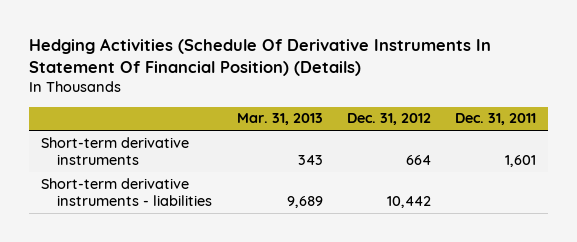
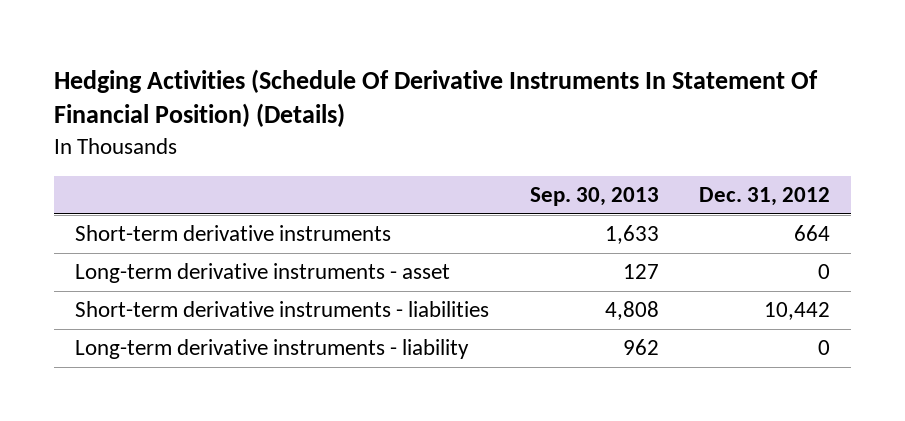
[236,113,323,126] Mar. 31, 2013 -> none
[454,113,536,126] Dec. 31, 2011 -> none
none -> [529,187,659,207] Sep. 30, 2013
none -> [74,263,450,284] Long-term derivative instruments - asset
none -> [74,339,469,360] Long-term derivative instruments - liability

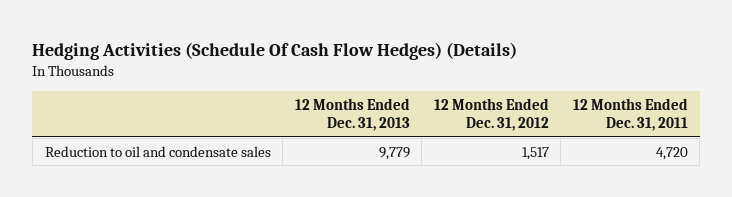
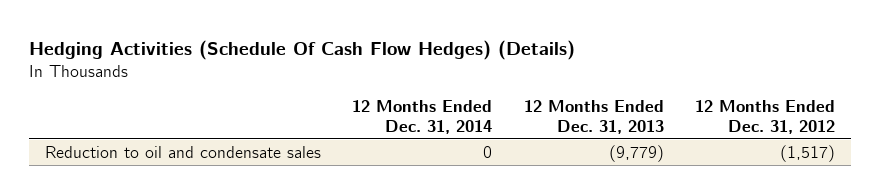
[572,98,688,132] 12 Months Ended Dec. 31, 2011 -> none
none -> [352,99,493,134] 12 Months Ended Dec. 31, 2014
[378,146,410,160] 9,779 -> [608,145,664,163] (9,779)
[521,146,549,160] 1,517 -> [779,145,835,163] (1,517)

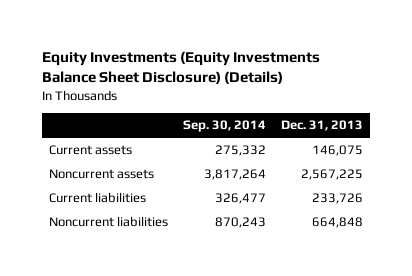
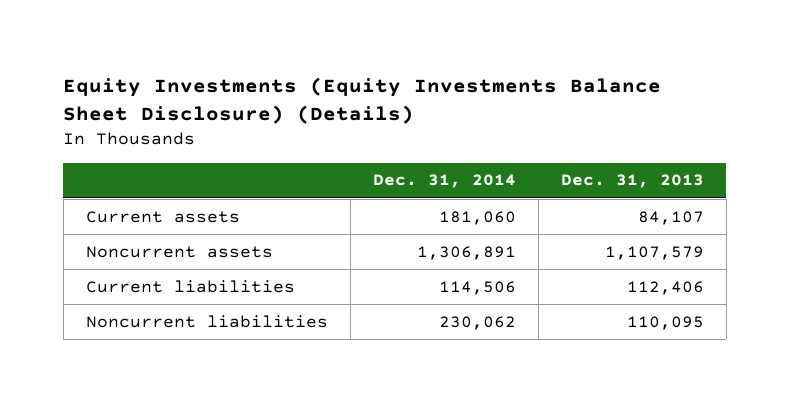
[183,120,267,133] Sep. 30, 2014 -> none
none -> [372,174,516,189] Dec. 31, 2014
[311,145,363,157] 146,075 -> [637,210,704,225] 84,107
[300,169,363,181] 2,567,225 -> [604,245,704,260] 1,107,579
[311,193,363,205] 233,726 -> [626,280,704,295] 112,406
[311,217,363,229] 664,848 -> [626,315,704,330] 110,095

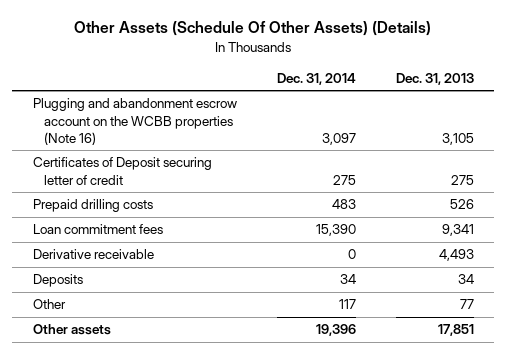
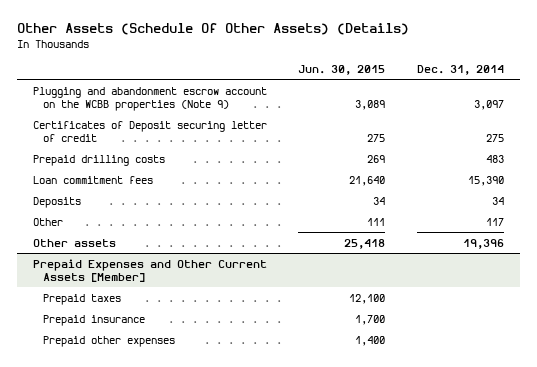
[395,72,474,85] Dec. 31, 2013 -> none
none -> [298,64,386,75] Jun. 30, 2015
[32,98,237,145] Plugging and abandonment escrow account on the WCBB properties (Note 16) -> [32,86,267,111] Plugging and abandonment escrow account on the WCBB properties (Note 9)
[32,249,154,260] Derivative receivable -> none
none -> [32,258,267,282] Prepaid Expenses and Other Current Assets [Member]
none -> [42,293,121,305] Prepaid taxes
none -> [42,314,145,326] Prepaid insurance
none -> [42,335,175,347] Prepaid other expenses

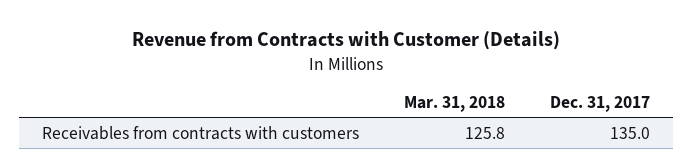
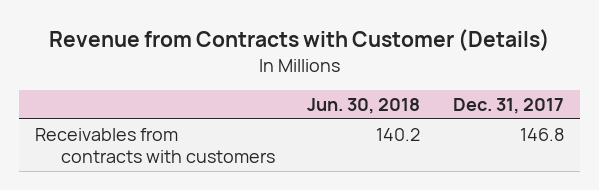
[404,95,506,112] Mar. 31, 2018 -> none
none -> [307,97,421,114] Jun. 30, 2018
[610,126,651,139] 135.0 -> [519,128,564,142] 146.8

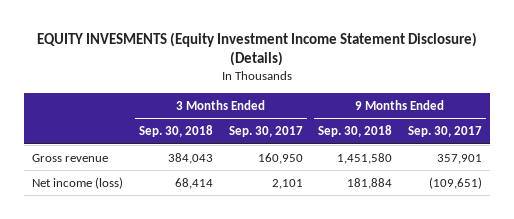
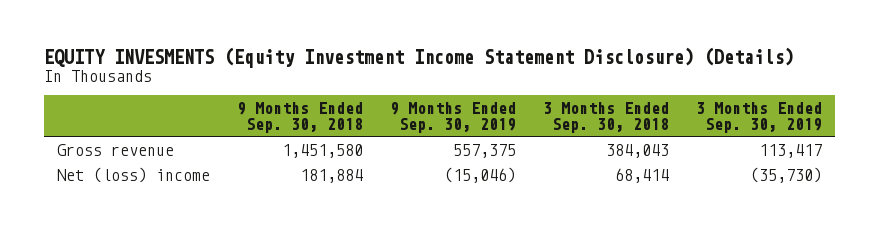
[228,126,303,138] Sep. 30, 2017 -> none
[408,126,483,138] Sep. 30, 2017 -> none
none -> [389,102,516,133] 9 Months Ended Sep. 30, 2019
none -> [695,102,822,133] 3 Months Ended Sep. 30, 2019
[32,176,124,189] Net income (loss) -> [57,166,211,183] Net (loss) income

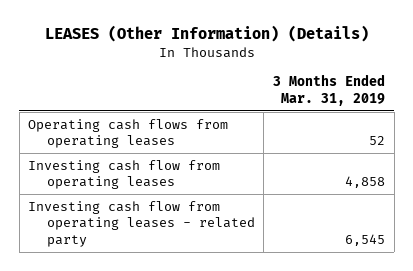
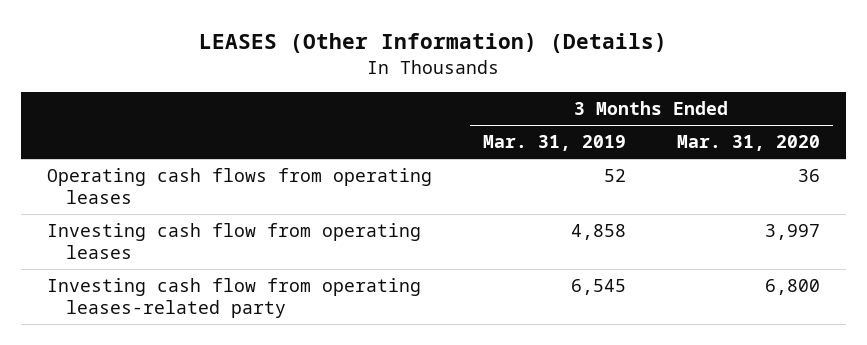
none -> [676,135,820,152] Mar. 31, 2020
[28,201,255,247] Investing cash flow from operating leases - related party -> [46,278,421,318] Investing cash flow from operating leases-related party

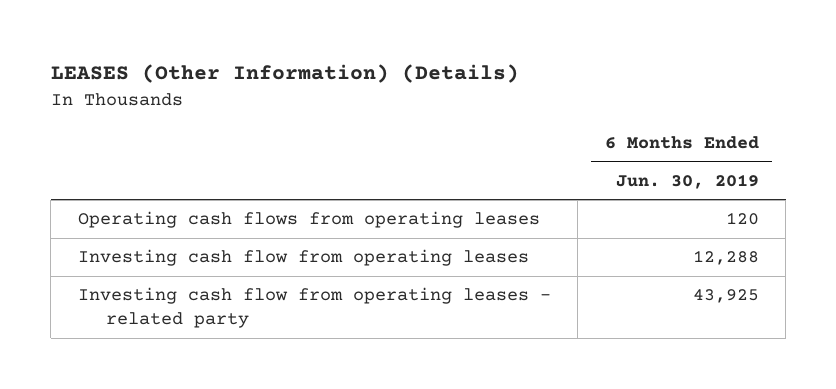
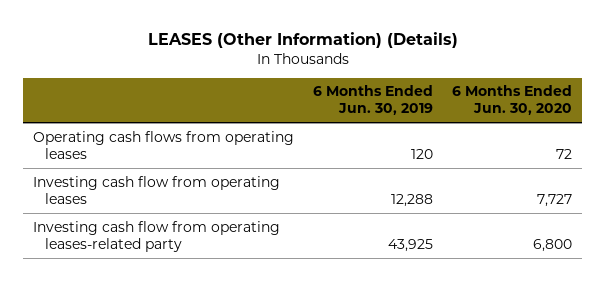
none -> [452,85,573,116] 6 Months Ended Jun. 30, 2020
[77,287,551,329] Investing cash flow from operating leases - related party -> [32,220,280,252] Investing cash flow from operating leases-related party

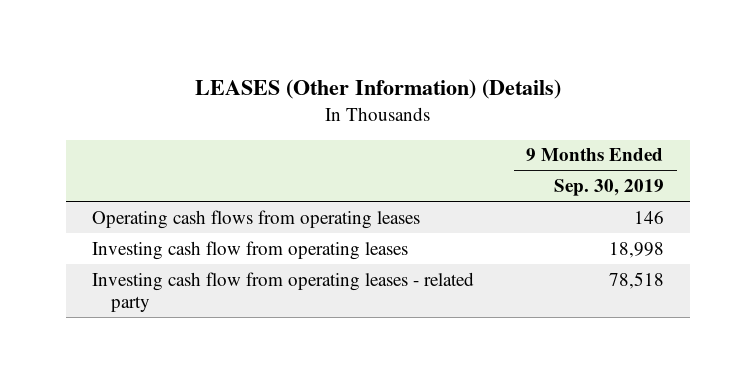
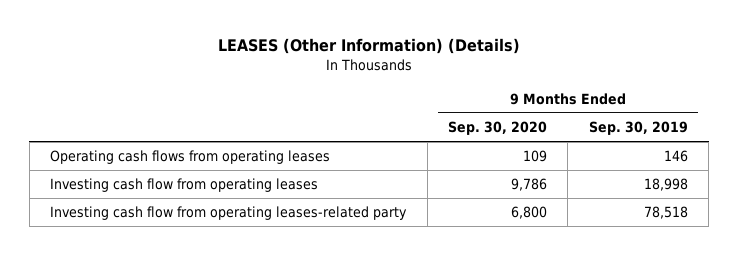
none -> [448,121,548,136] Sep. 30, 2020
[92,271,475,312] Investing cash flow from operating leases - related party -> [50,206,408,221] Investing cash flow from operating leases-related party

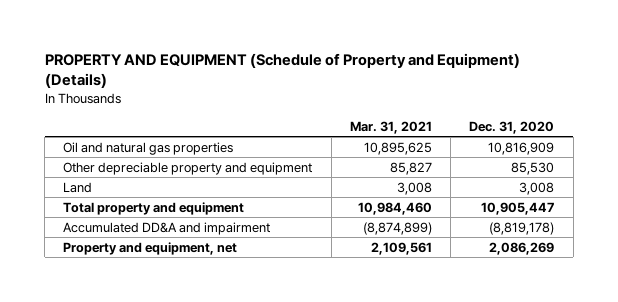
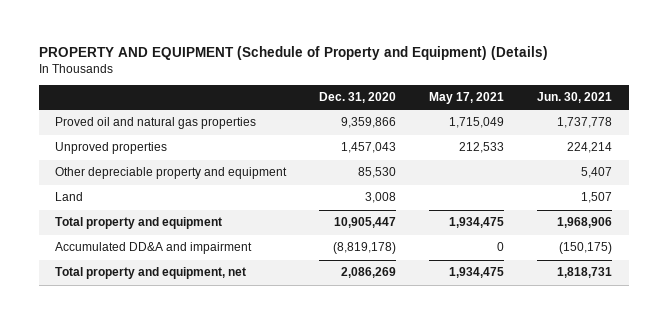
[349,120,432,134] Mar. 31, 2021 -> none
none -> [429,91,505,104] May 17, 2021
none -> [537,91,613,103] Jun. 30, 2021
[63,141,234,155] Oil and natural gas properties -> [55,117,257,130] Proved oil and natural gas properties
[488,141,555,155] 10,816,909 -> [341,117,397,129] 9,359,866
none -> [55,142,168,155] Unproved properties
[63,241,238,255] Property and equipment, net -> [55,267,247,280] Total property and equipment, net

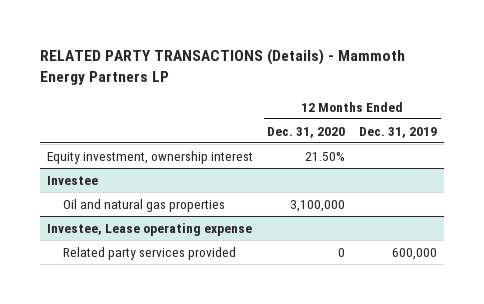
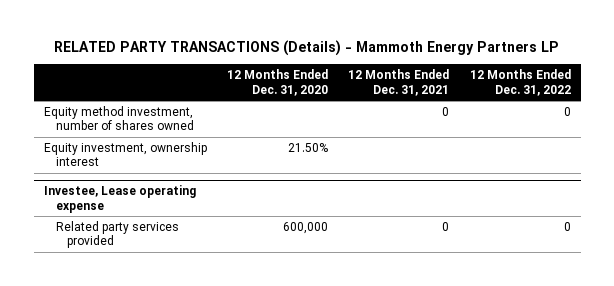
[359,126,438,138] Dec. 31, 2019 -> none
none -> [348,69,450,96] 12 Months Ended Dec. 31, 2021
none -> [469,69,571,96] 12 Months Ended Dec. 31, 2022
none -> [43,105,194,131] Equity method investment, number of shares owned
[47,175,99,185] Investee -> none
[63,198,226,212] Oil and natural gas properties -> none
[338,247,346,257] 0 -> [283,221,329,234] 600,000

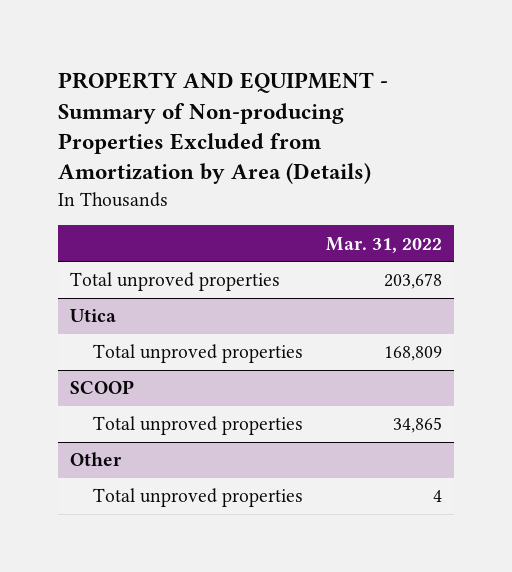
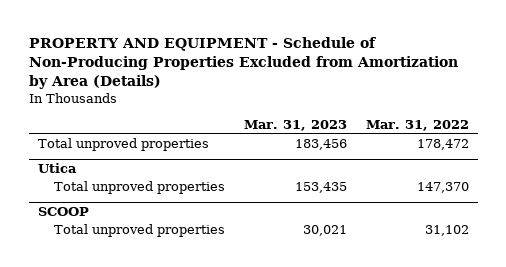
[57,72,388,185] PROPERTY AND EQUIPMENT - Summary of Non-producing Properties Excluded from Amortization by Area (Details) -> [28,36,458,90] PROPERTY AND EQUIPMENT - Schedule of Non-Producing Properties Excluded from Amortization by Area (Details)
none -> [243,119,347,131] Mar. 31, 2023
[384,273,443,290] 203,678 -> [416,138,469,150] 178,472
[384,346,443,362] 168,809 -> [416,181,469,193] 147,370
[69,452,122,467] Other -> none
[92,488,303,508] Total unproved properties -> none
[393,417,443,434] 34,865 -> [424,224,469,236] 31,102

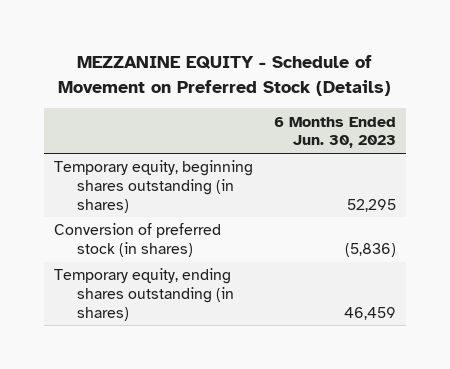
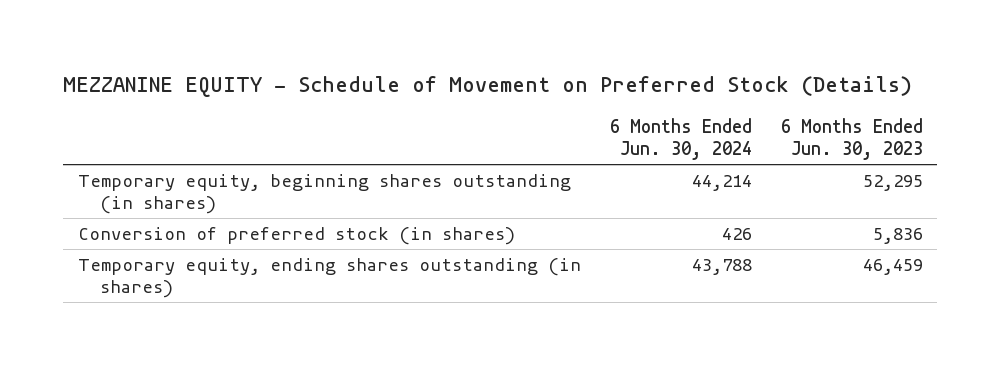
none -> [609,117,752,161] 6 Months Ended Jun. 30, 2024
[344,243,396,258] (5,836) -> [872,227,923,244] 5,836

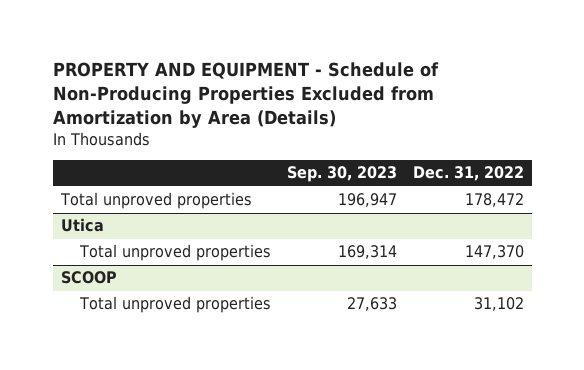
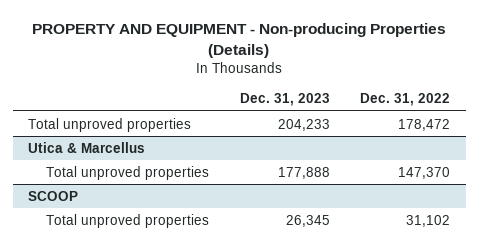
[52,62,439,128] PROPERTY AND EQUIPMENT - Schedule of Non-Producing Properties Excluded from Amortization by Area (Details) -> [32,22,447,58] PROPERTY AND EQUIPMENT - Non-producing Properties (Details)
[286,166,397,183] Sep. 30, 2023 -> none
none -> [239,93,330,107] Dec. 31, 2023
[60,218,104,233] Utica -> [28,141,146,153] Utica & Marcellus

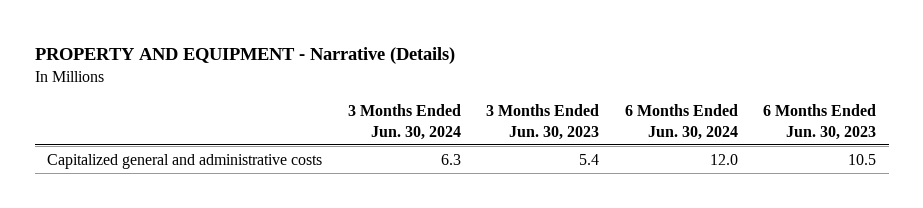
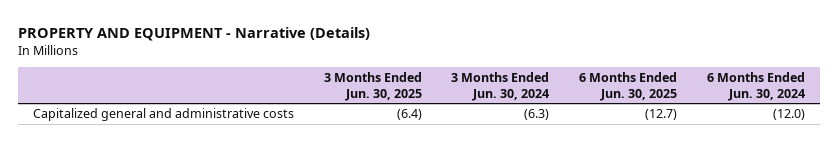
[486,104,600,140] 3 Months Ended Jun. 30, 2023 -> none
[762,104,876,140] 6 Months Ended Jun. 30, 2023 -> none
none -> [323,71,422,101] 3 Months Ended Jun. 30, 2025
none -> [579,71,678,101] 6 Months Ended Jun. 30, 2025
[440,153,461,165] 6.3 -> [524,109,550,121] (6.3)
[709,153,738,165] 12.0 -> [773,109,806,121] (12.0)

